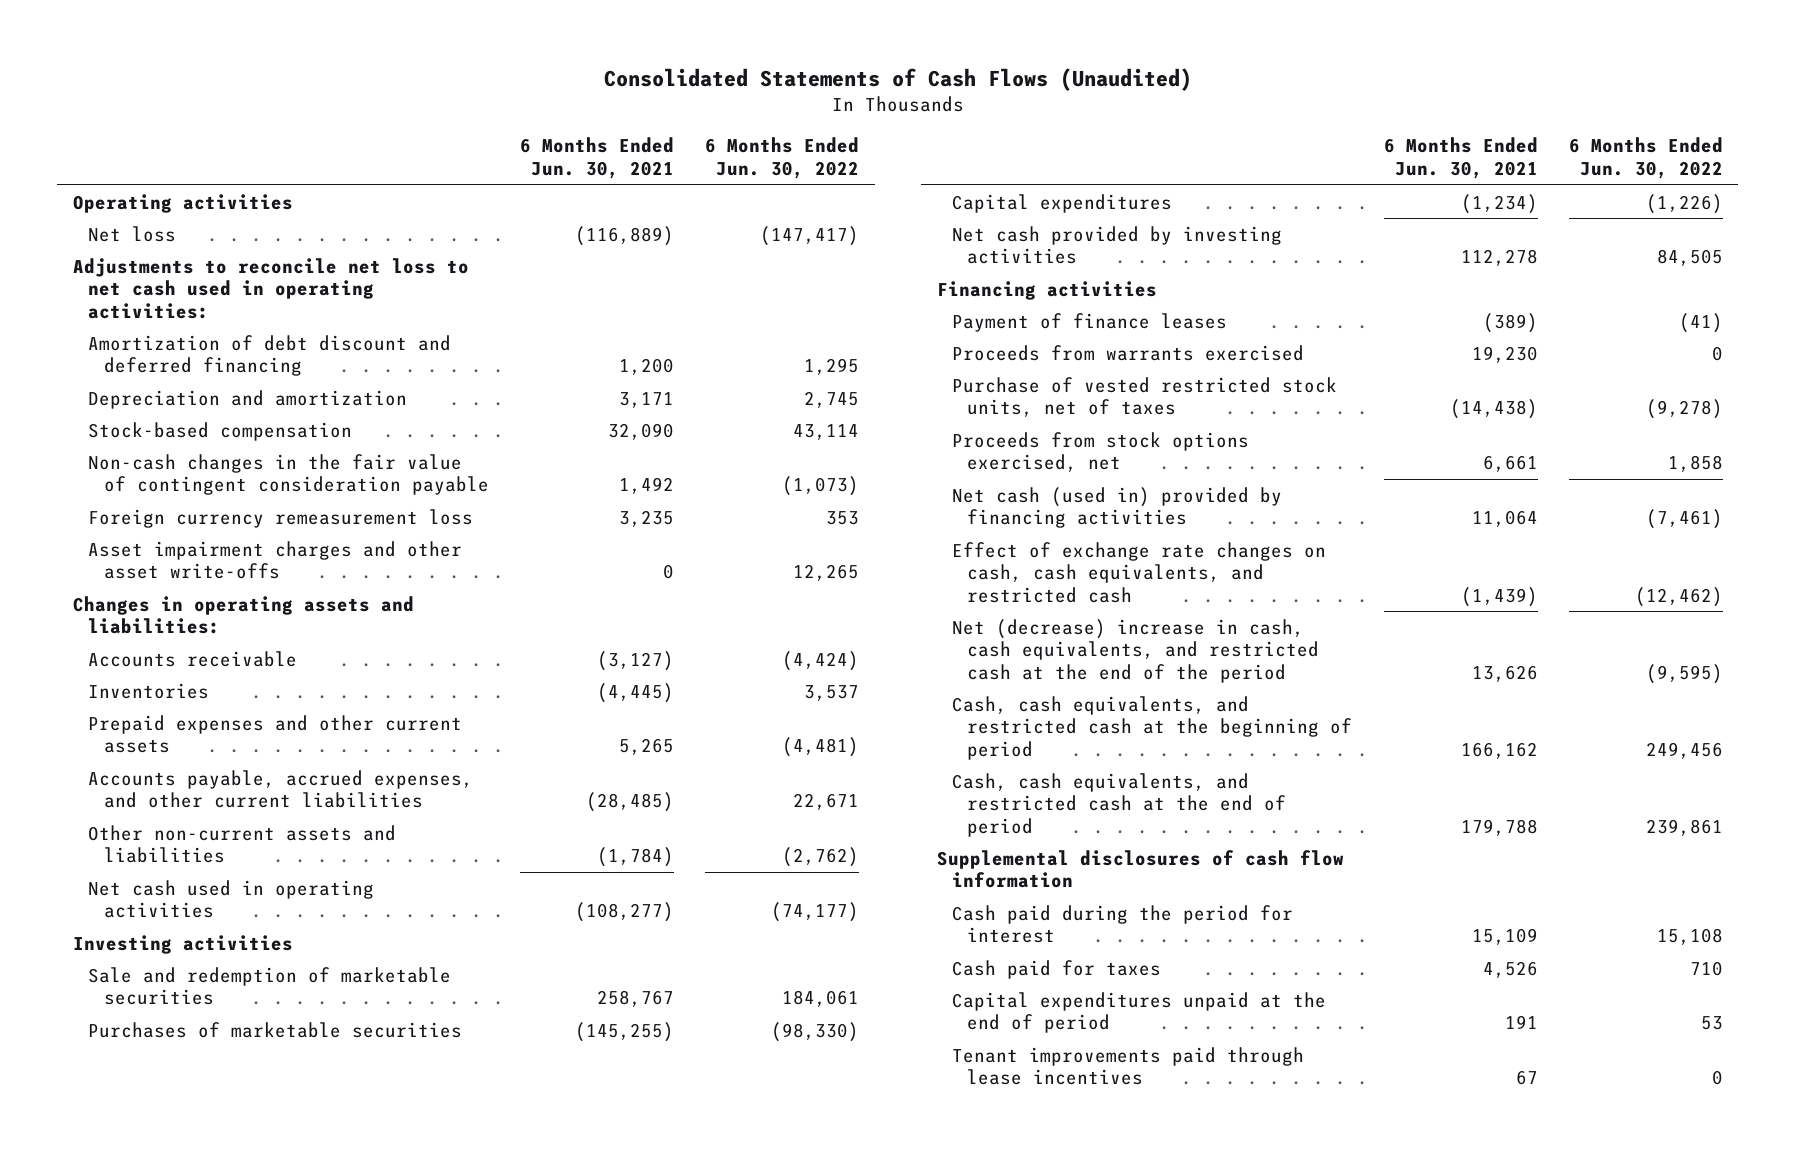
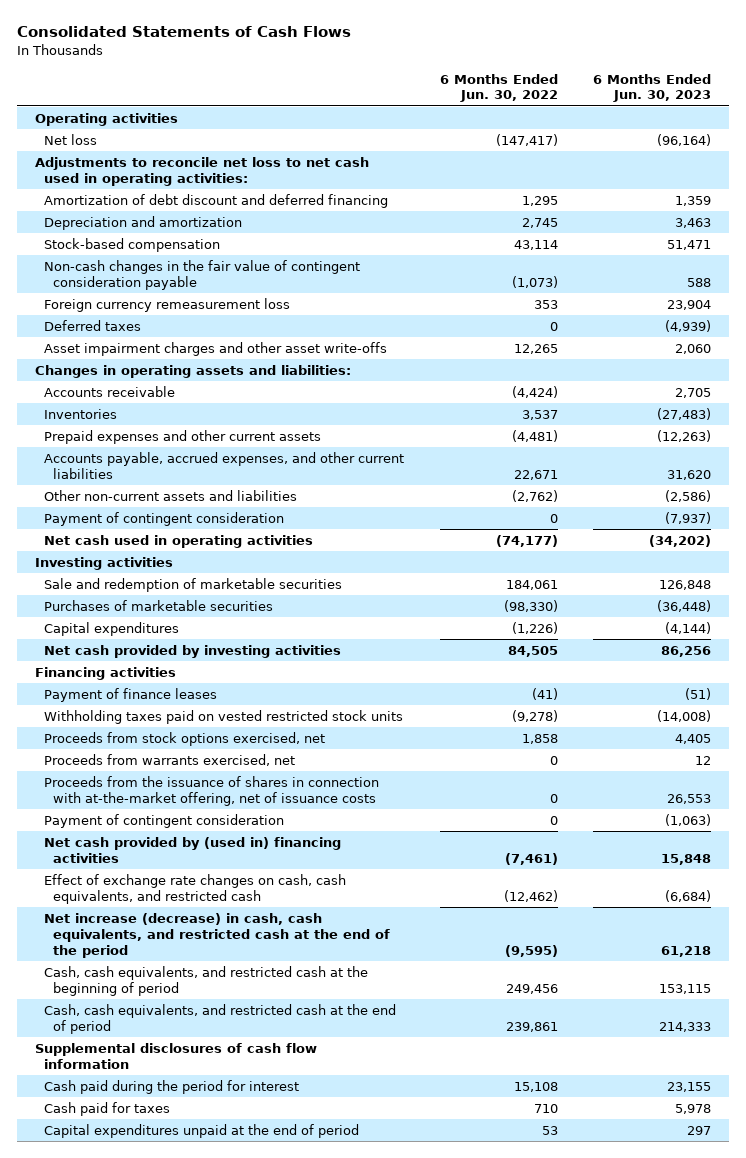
[603,68,1192,92] Consolidated Statements of Cash Flows (Unaudited) -> [17,26,352,38] Consolidated Statements of Cash Flows
[519,137,674,180] 6 Months Ended Jun. 30, 2021 -> none
none -> [593,73,712,103] 6 Months Ended Jun. 30, 2023
none -> [44,319,142,331] Deferred taxes
none -> [44,511,285,526] Payment of contingent consideration
[952,344,1305,361] Proceeds from warrants exercised -> none
[952,376,1338,418] Purchase of vested restricted stock units, net of taxes -> [44,709,404,724] Withholding taxes paid on vested restricted stock units
none -> [44,753,296,766] Proceeds from warrants exercised, net
none -> [44,775,380,806] Proceeds from the issuance of shares in connection with at-the-market offering, net of issuance costs
none -> [44,813,285,828] Payment of contingent consideration
[952,486,1283,529] Net cash (used in) provided by financing activities -> [44,836,342,863] Net cash provided by (used in) financing activities
[952,618,1320,683] Net (decrease) increase in cash, cash equivalents, and restricted cash at the end of the period -> [44,912,391,958] Net increase (decrease) in cash, cash equivalents, and restricted cash at the end of the period
[952,1046,1305,1086] Tenant improvements paid through lease incentives -> none

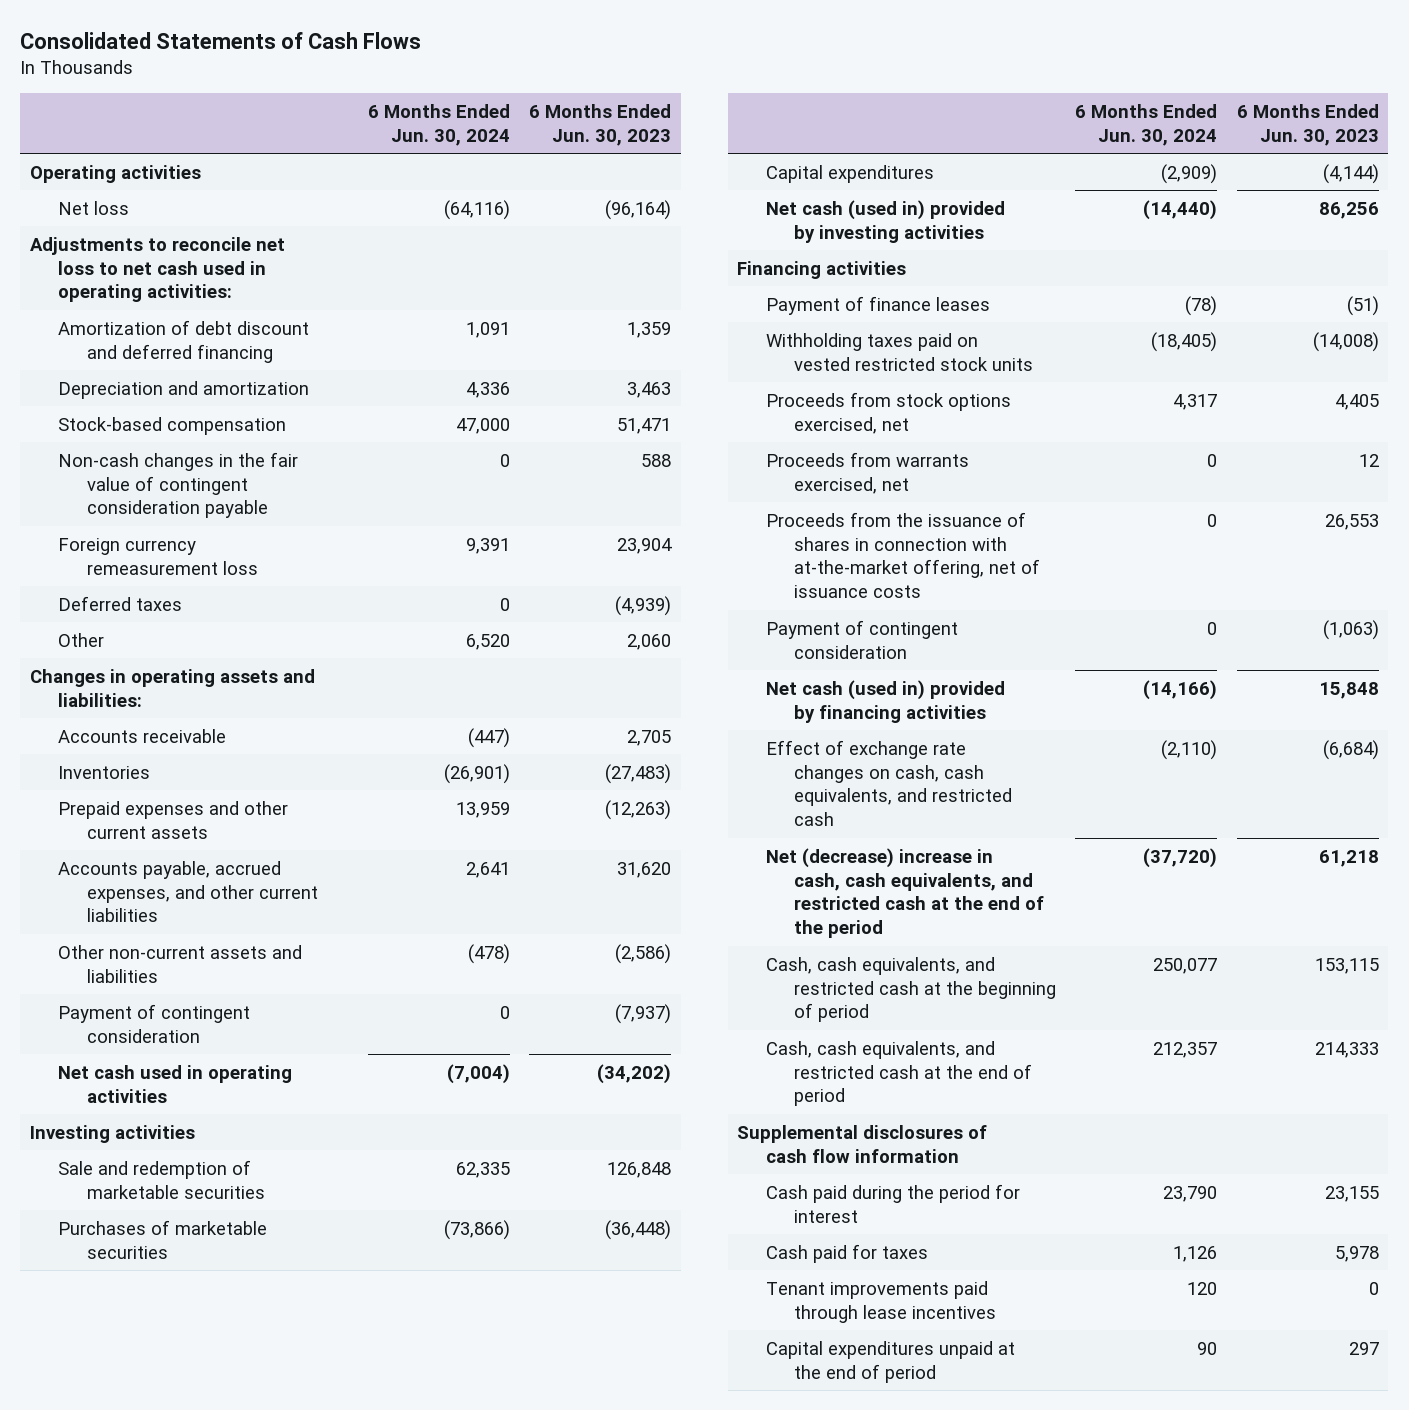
[439,73,558,103] 6 Months Ended Jun. 30, 2022 -> none
none -> [368,103,511,146] 6 Months Ended Jun. 30, 2024
[44,341,388,356] Asset impairment charges and other asset write-offs -> none
none -> [58,632,105,647] Other
[44,644,342,658] Net cash provided by investing activities -> [765,199,1005,243] Net cash (used in) provided by investing activities
[44,836,342,863] Net cash provided by (used in) financing activities -> [765,679,1005,723] Net cash (used in) provided by financing activities
[44,912,391,958] Net increase (decrease) in cash, cash equivalents, and restricted cash at the end of the period -> [765,847,1045,939] Net (decrease) increase in cash, cash equivalents, and restricted cash at the end of the period
none -> [765,1280,997,1323] Tenant improvements paid through lease incentives

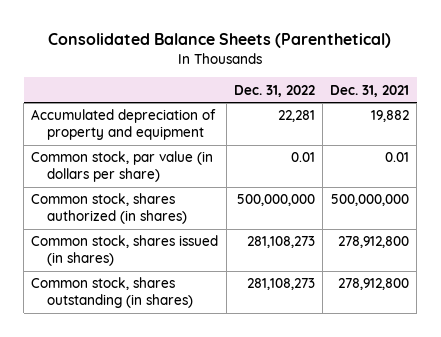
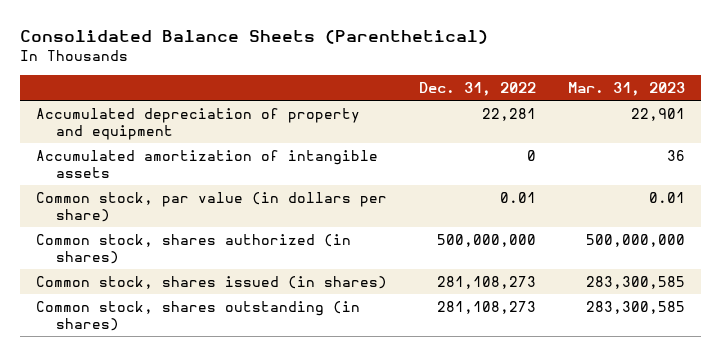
[330,84,410,97] Dec. 31, 2021 -> none
none -> [567,81,685,96] Mar. 31, 2023
none -> [35,149,378,178] Accumulated amortization of intangible assets

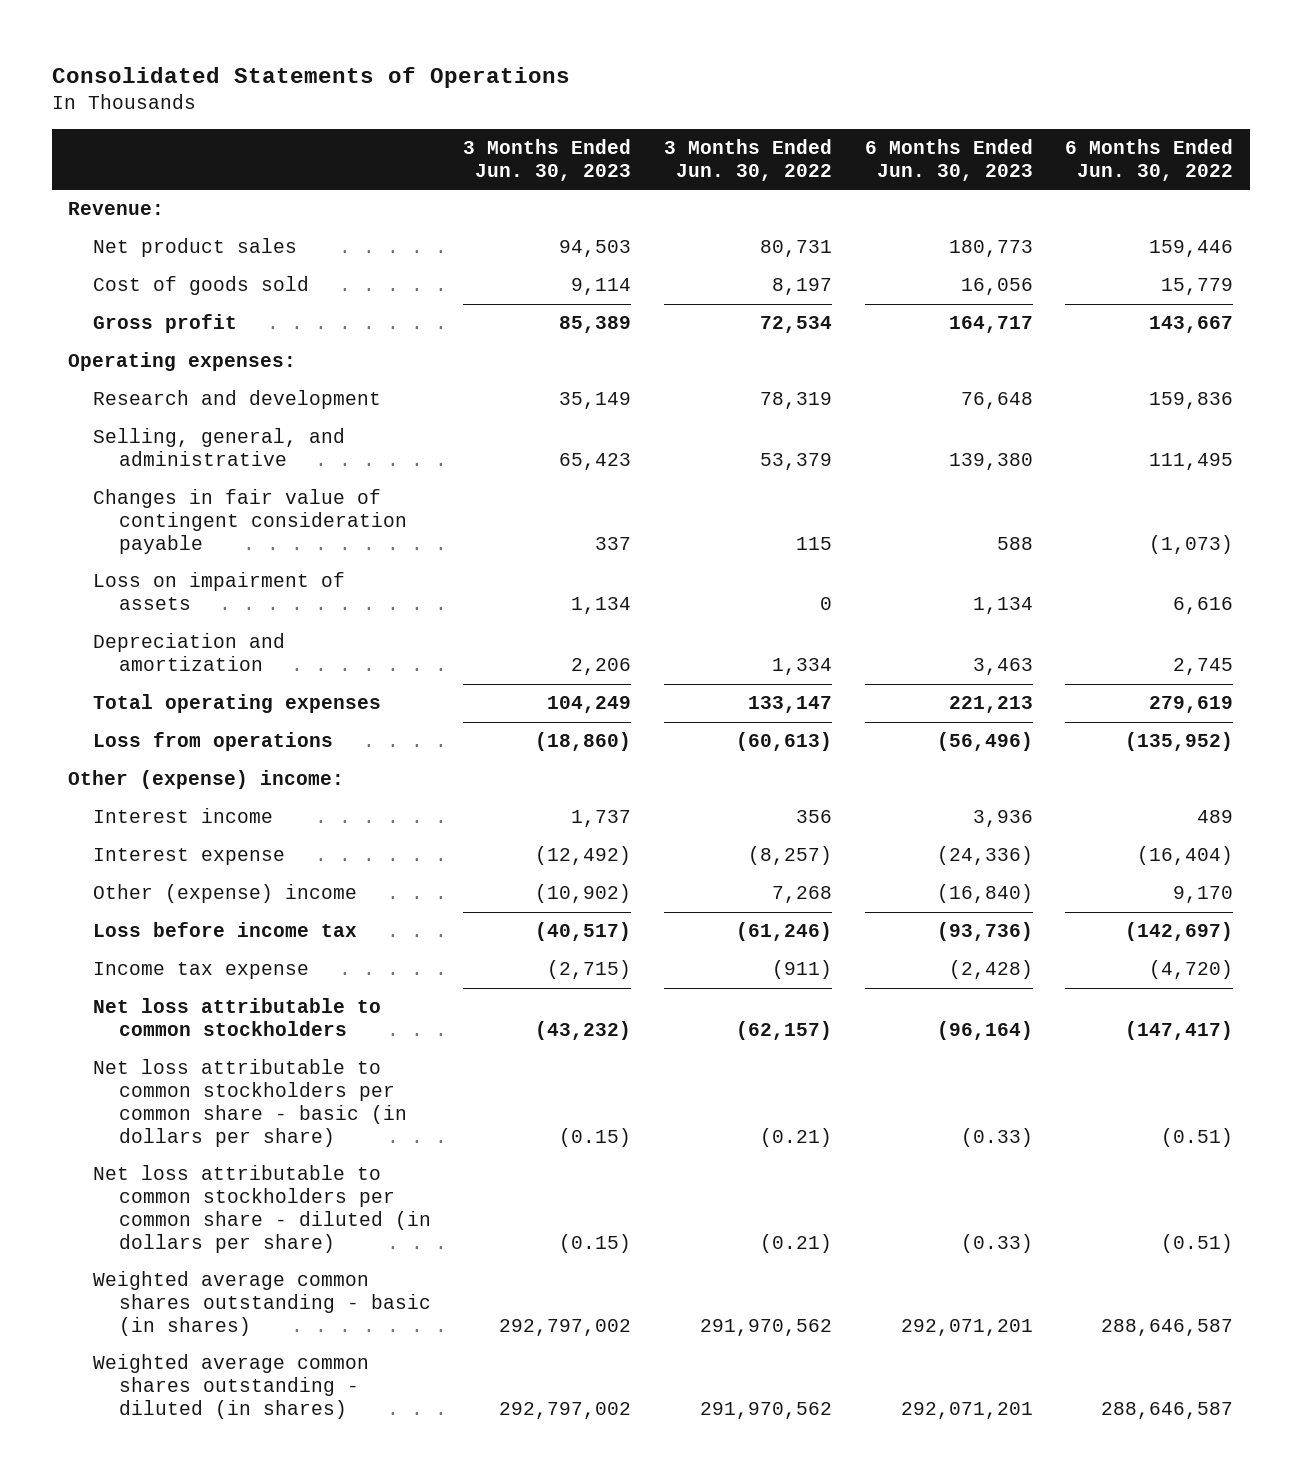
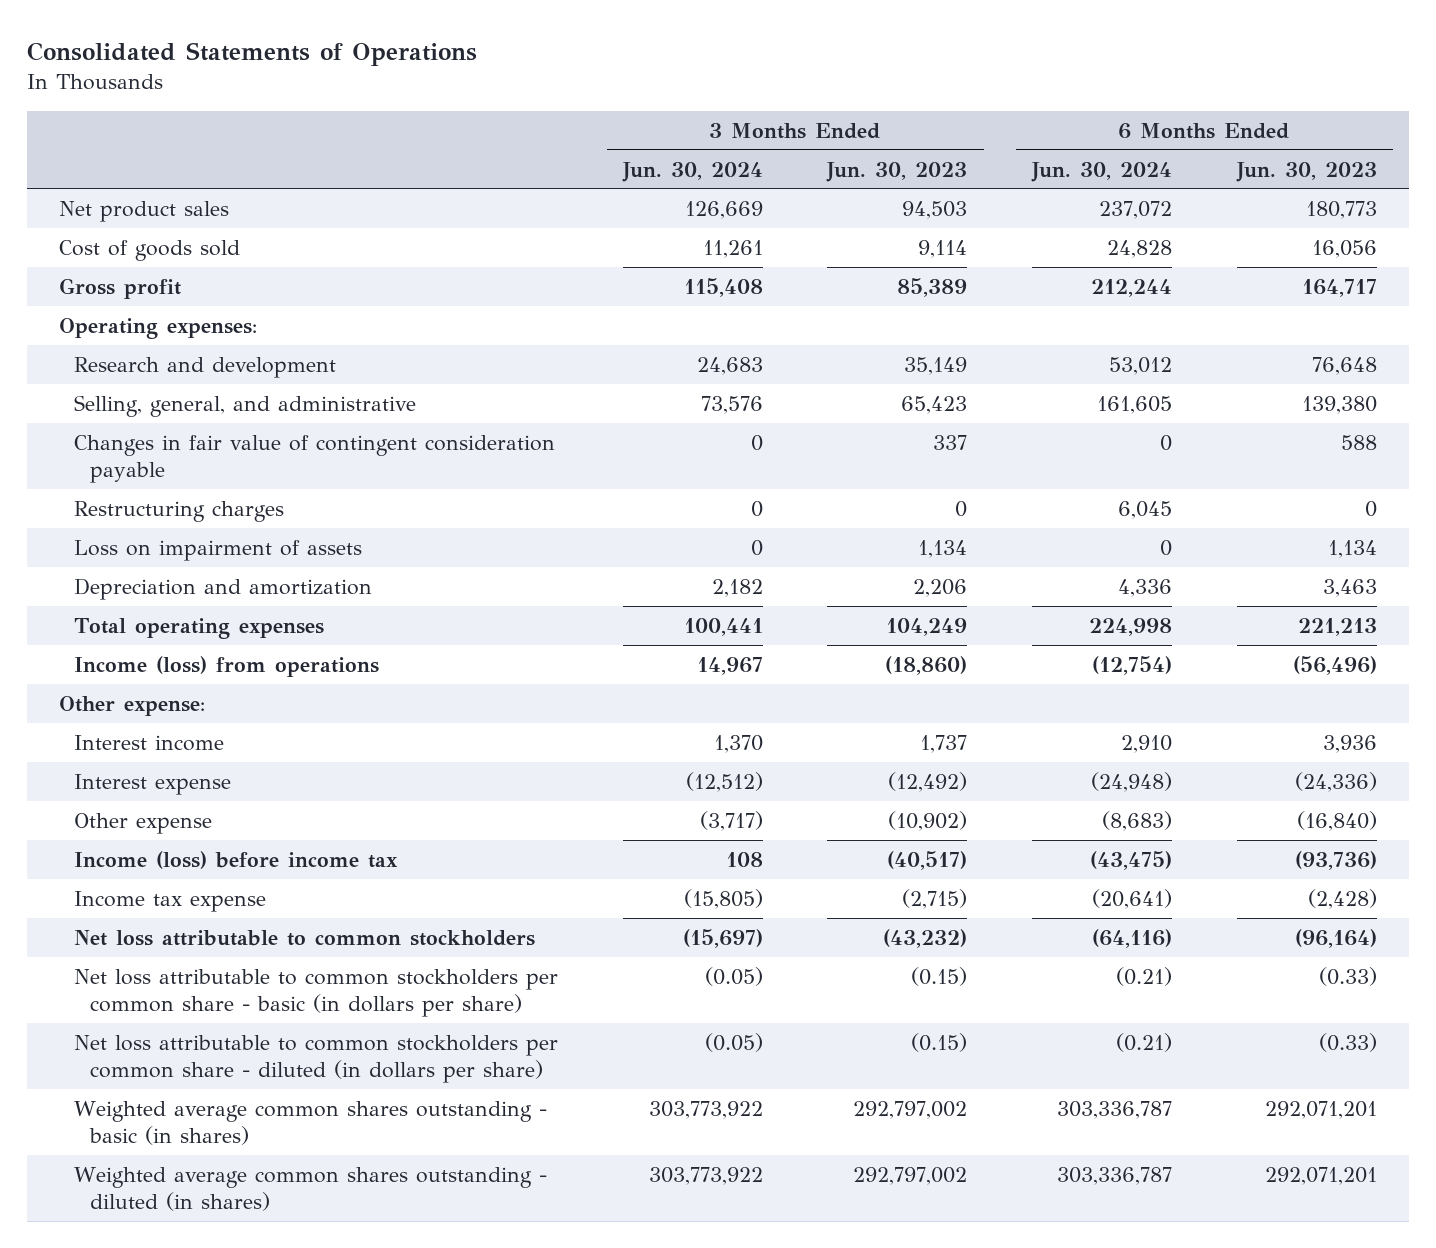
[663,139,832,182] 3 Months Ended Jun. 30, 2022 -> none
[1065,139,1234,182] 6 Months Ended Jun. 30, 2022 -> none
none -> [621,161,763,182] Jun. 30, 2024
none -> [1030,161,1172,182] Jun. 30, 2024
[68,202,165,216] Revenue: -> none
none -> [74,500,285,522] Restructuring charges
[93,732,334,752] Loss from operations -> [74,655,380,677] Income (loss) from operations
[68,770,345,790] Other (expense) income: -> [59,695,206,716] Other expense:
[93,884,358,904] Other (expense) income -> [74,812,213,834] Other expense
[93,922,358,938] Loss before income tax -> [74,850,399,869] Income (loss) before income tax

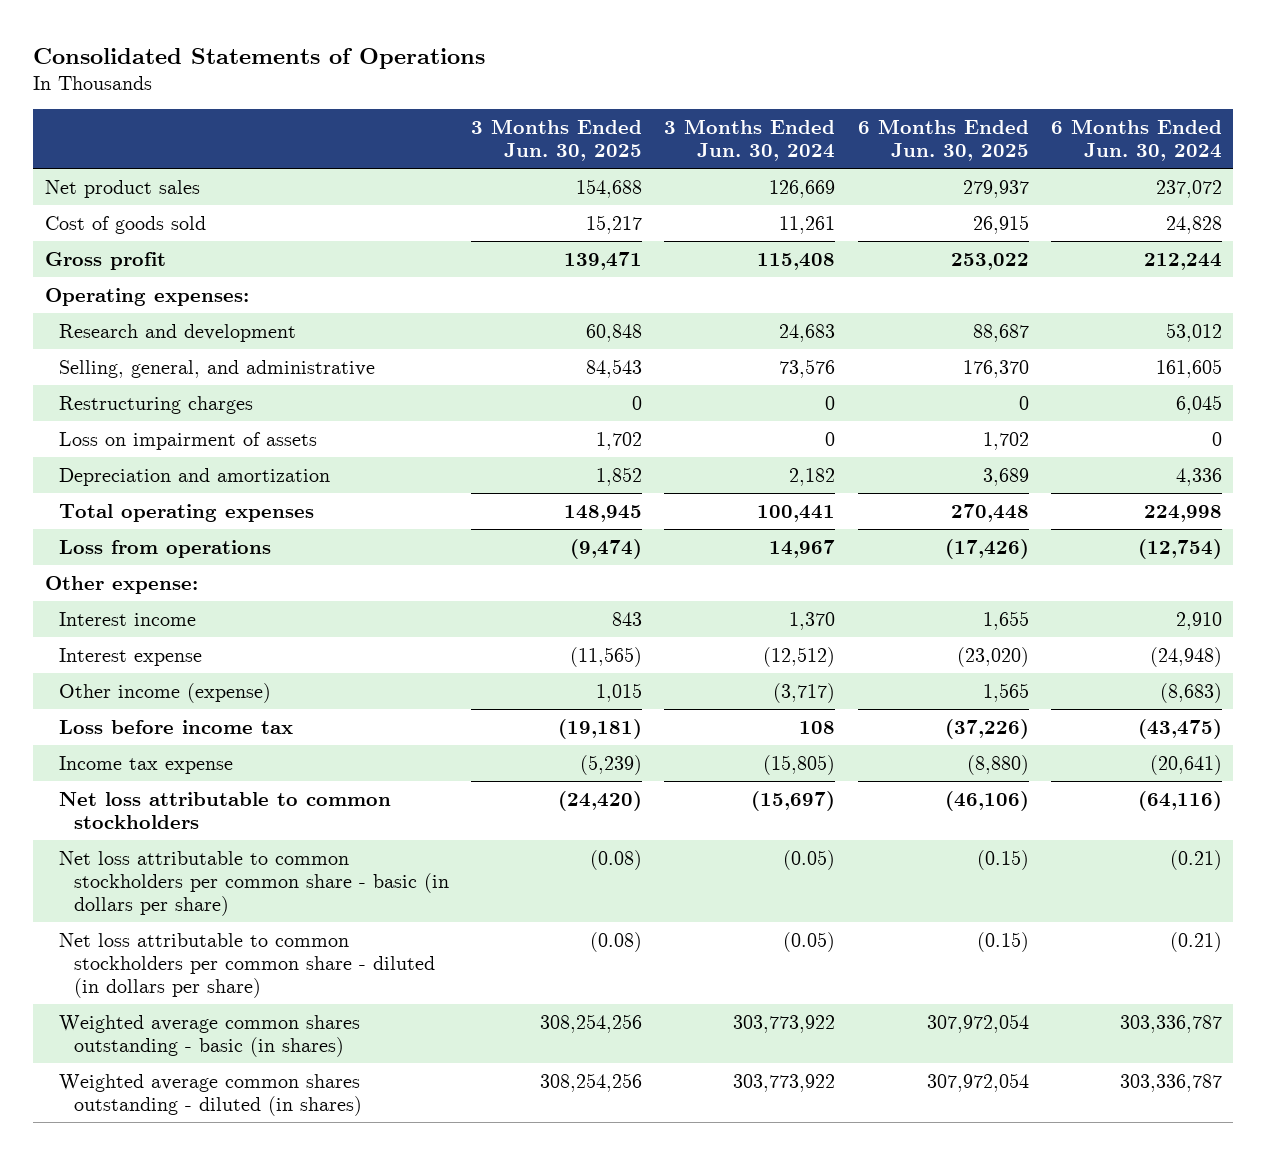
[826,161,968,182] Jun. 30, 2023 -> none
[1235,161,1377,182] Jun. 30, 2023 -> none
none -> [471,118,643,162] 3 Months Ended Jun. 30, 2025
none -> [857,118,1029,162] 6 Months Ended Jun. 30, 2025
[74,434,556,483] Changes in fair value of contingent consideration payable -> none
[74,655,380,677] Income (loss) from operations -> [59,539,272,558] Loss from operations
[74,812,213,834] Other expense -> [59,682,272,703] Other income (expense)
[74,850,399,869] Income (loss) before income tax -> [59,719,294,734] Loss before income tax

